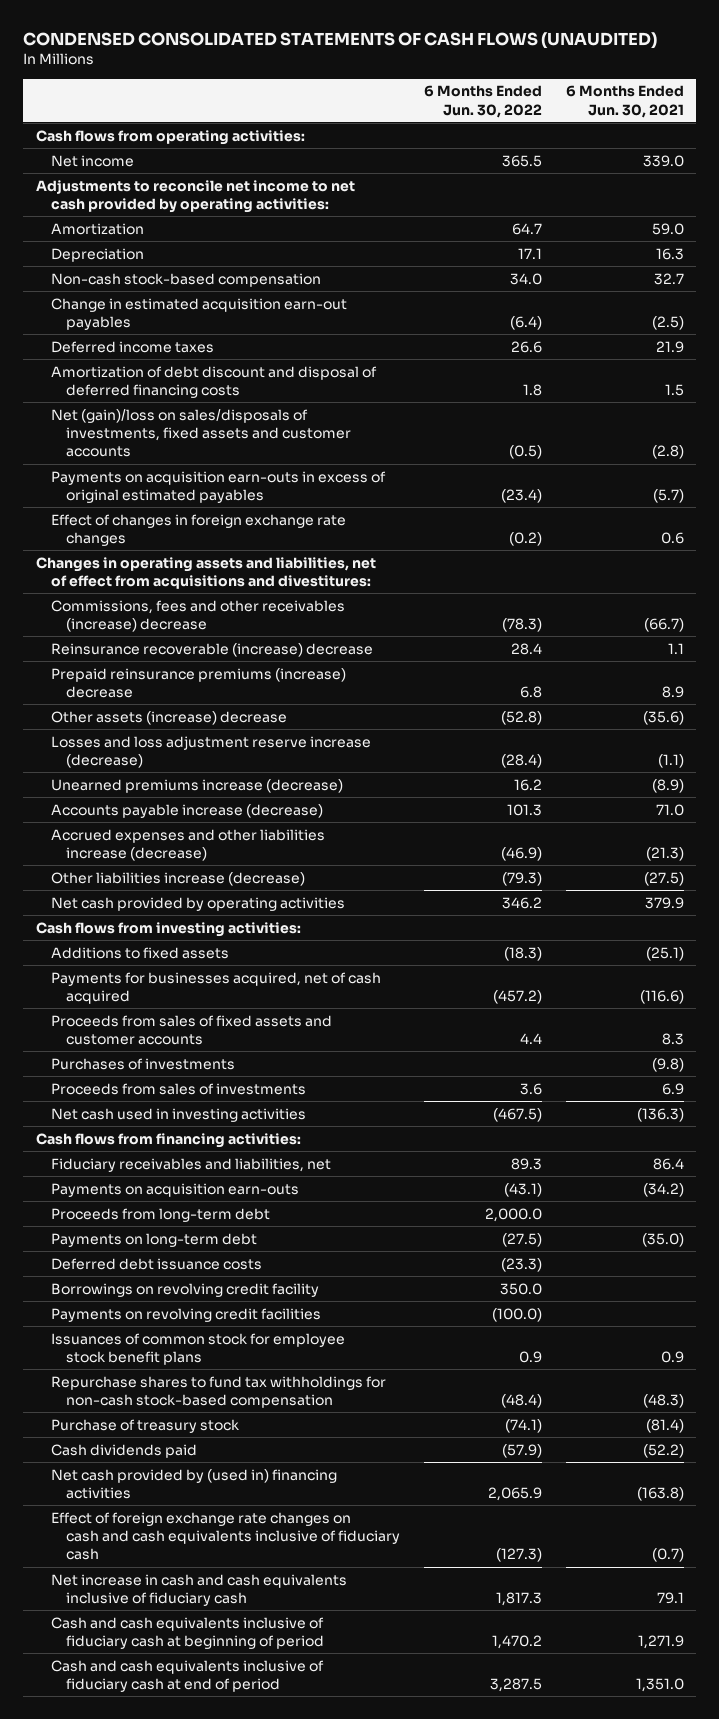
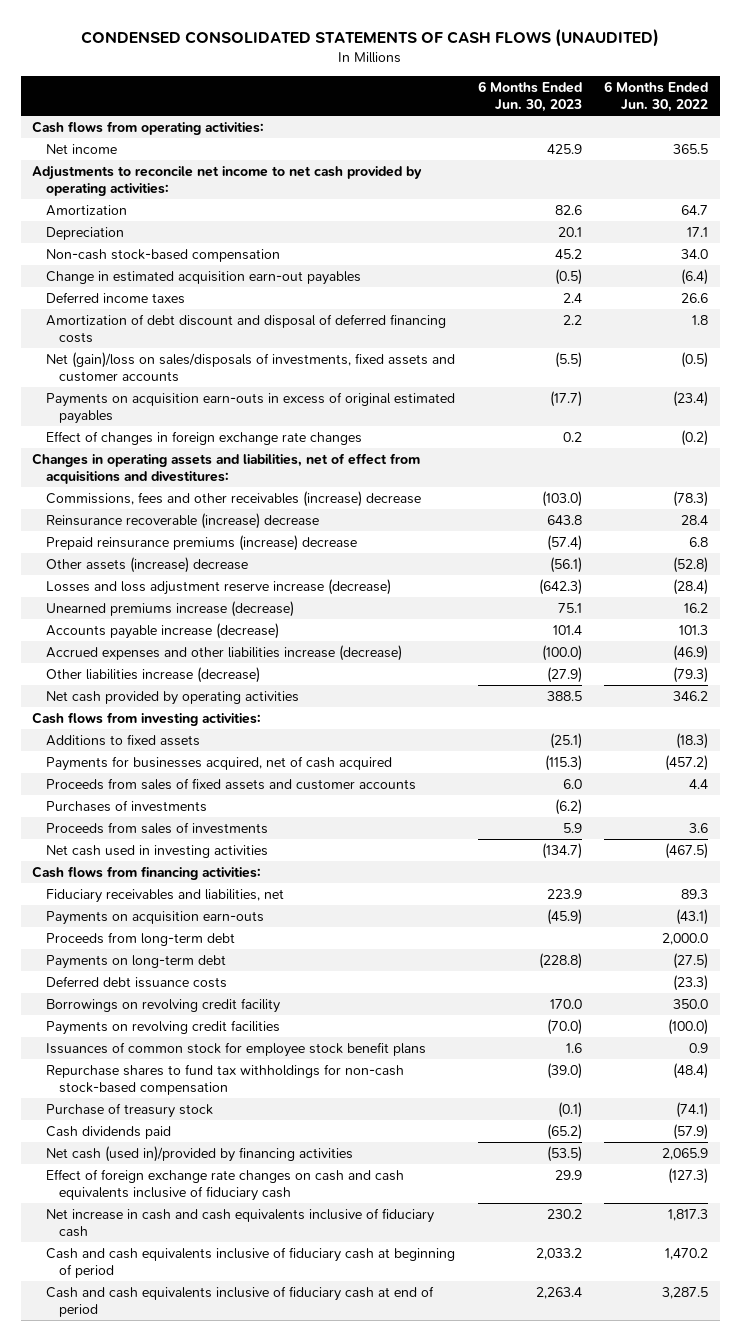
[565,85,684,118] 6 Months Ended Jun. 30, 2021 -> none
none -> [477,80,582,113] 6 Months Ended Jun. 30, 2023
[50,1468,337,1499] Net cash provided by (used in) financing activities -> [45,1145,353,1162] Net cash (used in)/provided by financing activities

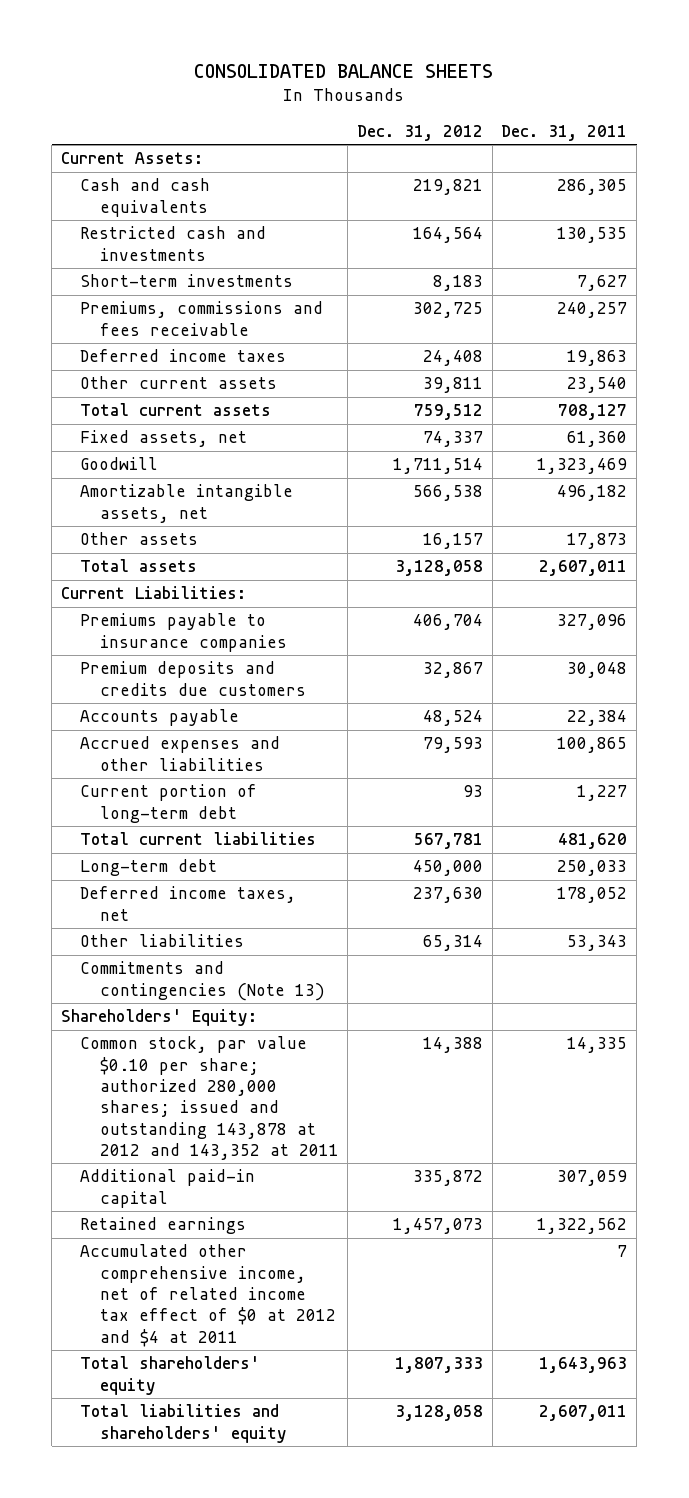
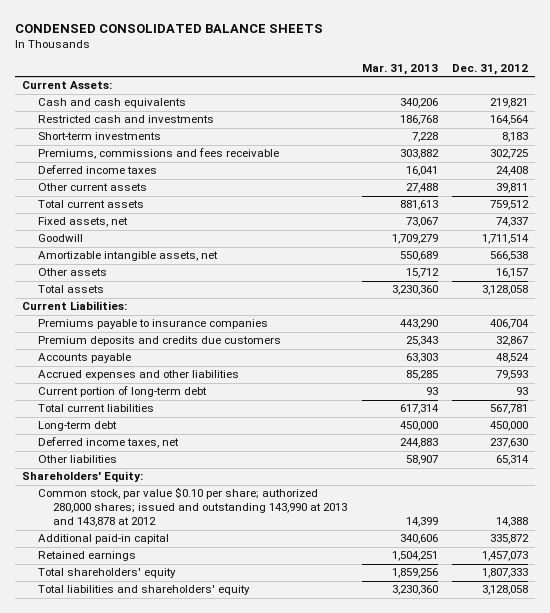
[194,64,494,79] CONSOLIDATED BALANCE SHEETS -> [14,23,323,33] CONDENSED CONSOLIDATED BALANCE SHEETS
[501,124,628,141] Dec. 31, 2011 -> none
none -> [361,63,438,75] Mar. 31, 2013
[80,961,325,1001] Commitments and contingencies (Note 13) -> none
[80,1036,339,1160] Common stock, par value $0.10 per share; authorized 280,000 shares; issued and outstanding 143,878 at 2012 and 143,352 at 2011 -> [37,487,348,528] Common stock, par value $0.10 per share; authorized 280,000 shares; issued and outstanding 143,990 at 2013 and 143,878 at 2012
[80,1244,336,1347] Accumulated other comprehensive income, net of related income tax effect of $0 at 2012 and $4 at 2011 -> none

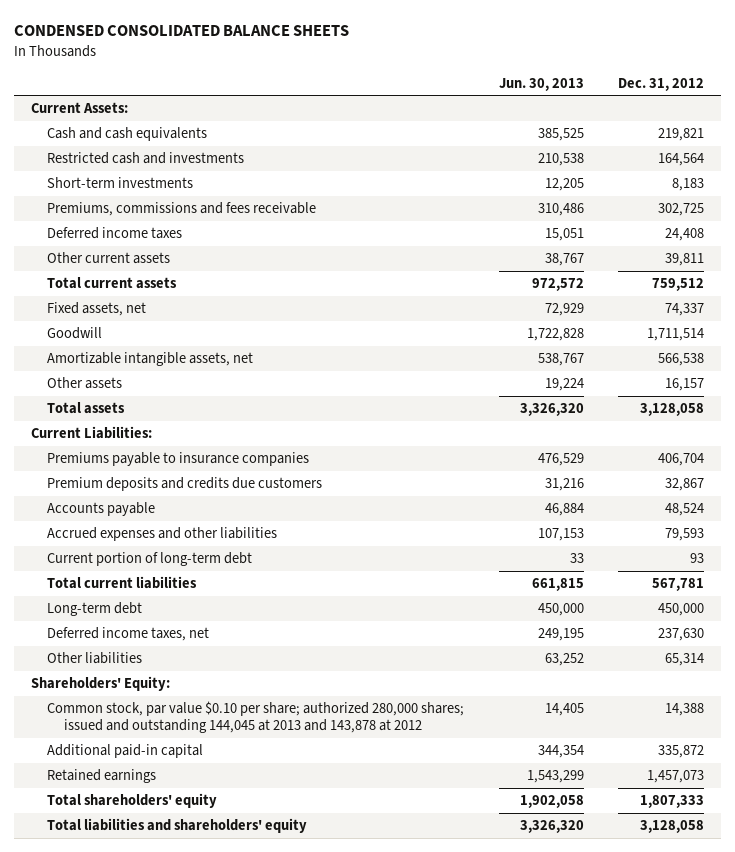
[361,63,438,75] Mar. 31, 2013 -> none
none -> [498,77,584,91] Jun. 30, 2013
[37,487,348,528] Common stock, par value $0.10 per share; authorized 280,000 shares; issued and outstanding 143,990 at 2013 and 143,878 at 2012 -> [47,701,465,734] Common stock, par value $0.10 per share; authorized 280,000 shares; issued and outstanding 144,045 at 2013 and 143,878 at 2012

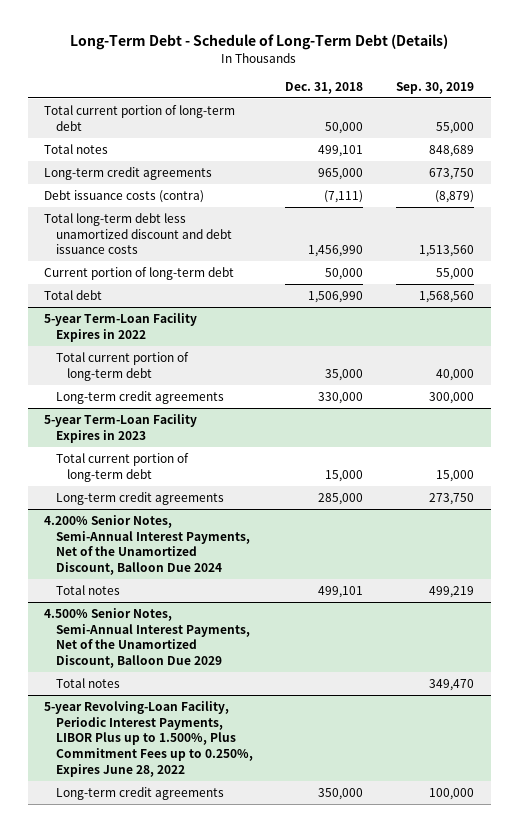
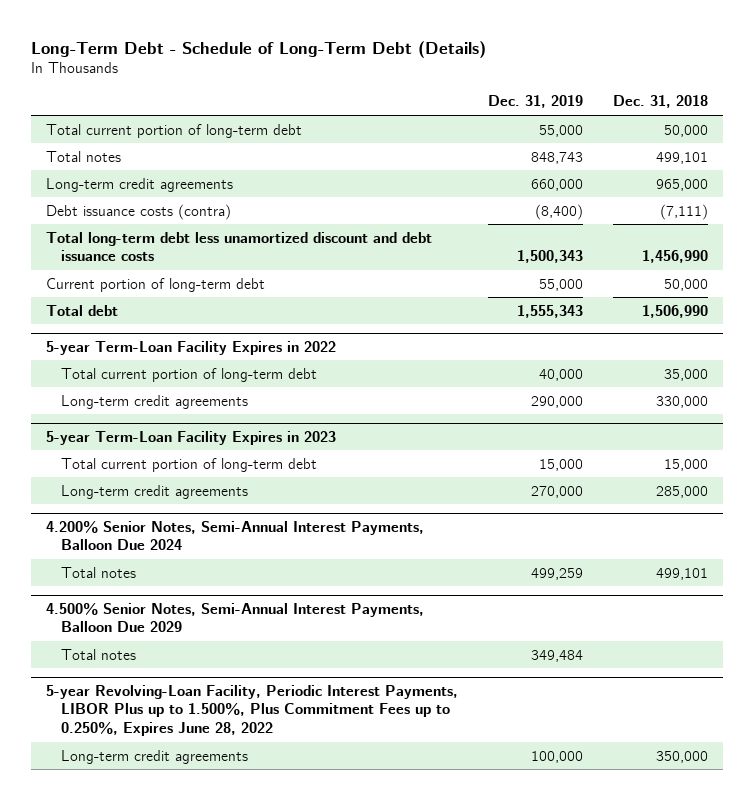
[396,81,475,94] Sep. 30, 2019 -> none
none -> [488,95,584,109] Dec. 31, 2019
[43,514,250,575] 4.200% Senior Notes, Semi-Annual Interest Payments, Net of the Unamortized Discount, Balloon Due 2024 -> [46,520,425,551] 4.200% Senior Notes, Semi-Annual Interest Payments, Balloon Due 2024
[43,607,250,668] 4.500% Senior Notes, Semi-Annual Interest Payments, Net of the Unamortized Discount, Balloon Due 2029 -> [46,602,425,633] 4.500% Senior Notes, Semi-Annual Interest Payments, Balloon Due 2029

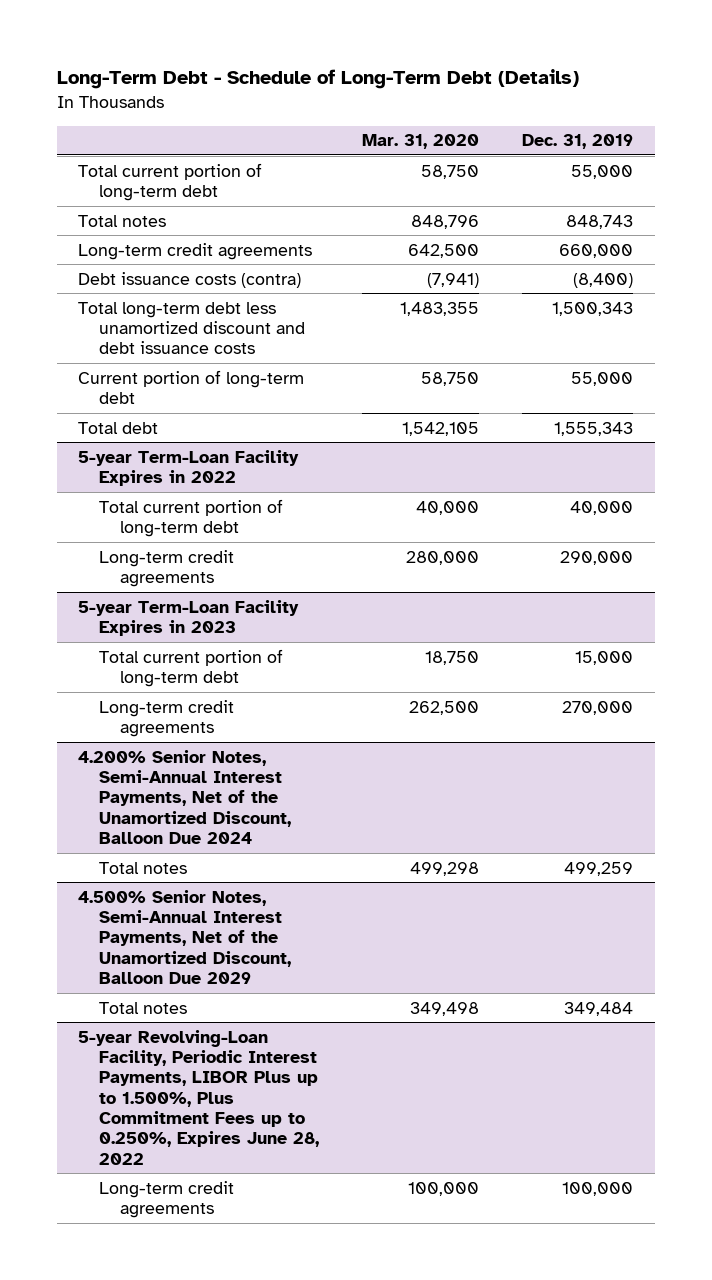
[613,95,709,109] Dec. 31, 2018 -> none
none -> [362,134,480,150] Mar. 31, 2020
[46,520,425,551] 4.200% Senior Notes, Semi-Annual Interest Payments, Balloon Due 2024 -> [78,749,292,845] 4.200% Senior Notes, Semi-Annual Interest Payments, Net of the Unamortized Discount, Balloon Due 2024
[46,602,425,633] 4.500% Senior Notes, Semi-Annual Interest Payments, Balloon Due 2029 -> [78,889,292,985] 4.500% Senior Notes, Semi-Annual Interest Payments, Net of the Unamortized Discount, Balloon Due 2029

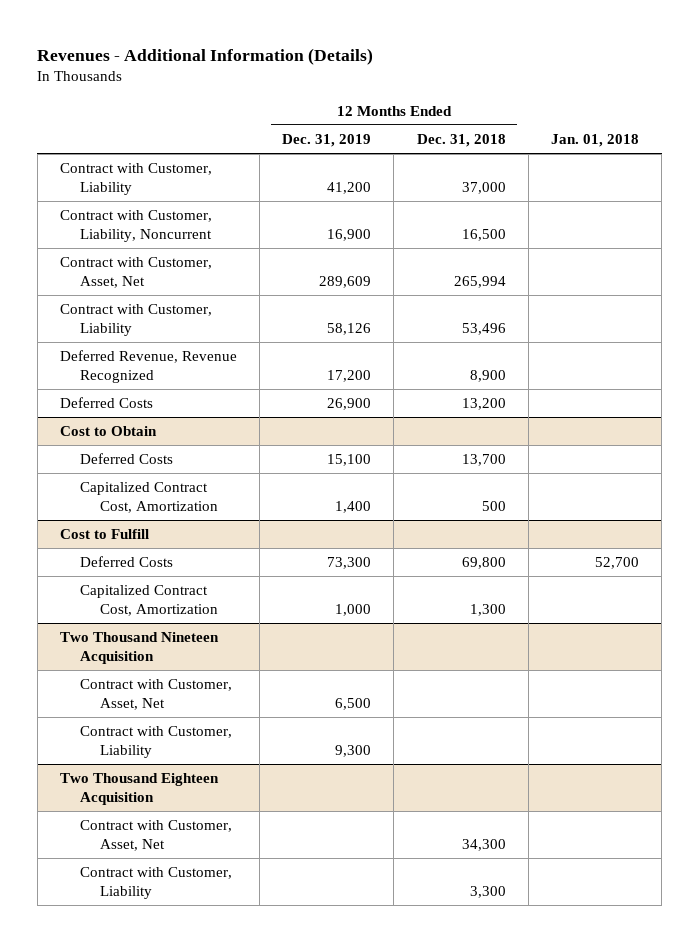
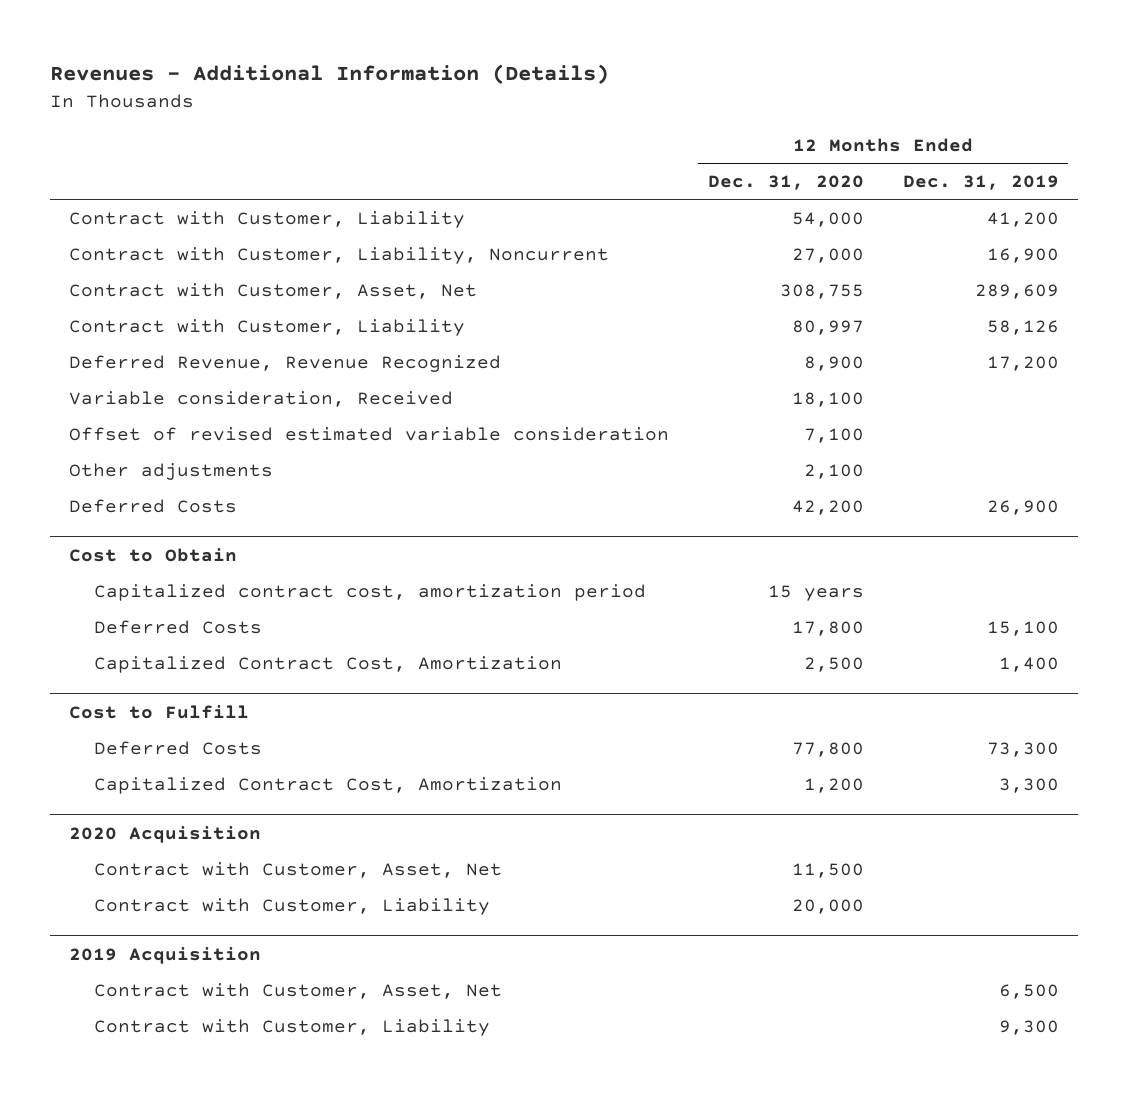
[416,133,506,147] Dec. 31, 2018 -> none
[550,133,639,147] Jan. 01, 2018 -> none
none -> [707,175,864,191] Dec. 31, 2020
none -> [69,390,454,407] Variable consideration, Received
none -> [69,426,670,441] Offset of revised estimated variable consideration
none -> [69,462,274,480] Other adjustments
none -> [93,583,646,601] Capitalized contract cost, amortization period
[60,632,220,664] Two Thousand Nineteen Acquisition -> none
[79,679,232,710] Contract with Customer, Asset, Net -> none
[79,726,232,758] Contract with Customer, Liability -> none
[60,773,220,805] Two Thousand Eighteen Acquisition -> none
[335,603,372,616] 1,000 -> [998,777,1059,793] 3,300
none -> [69,825,262,843] 2020 Acquisition
none -> [69,946,262,964] 2019 Acquisition
none -> [93,982,502,999] Contract with Customer, Asset, Net
none -> [93,1018,490,1036] Contract with Customer, Liability

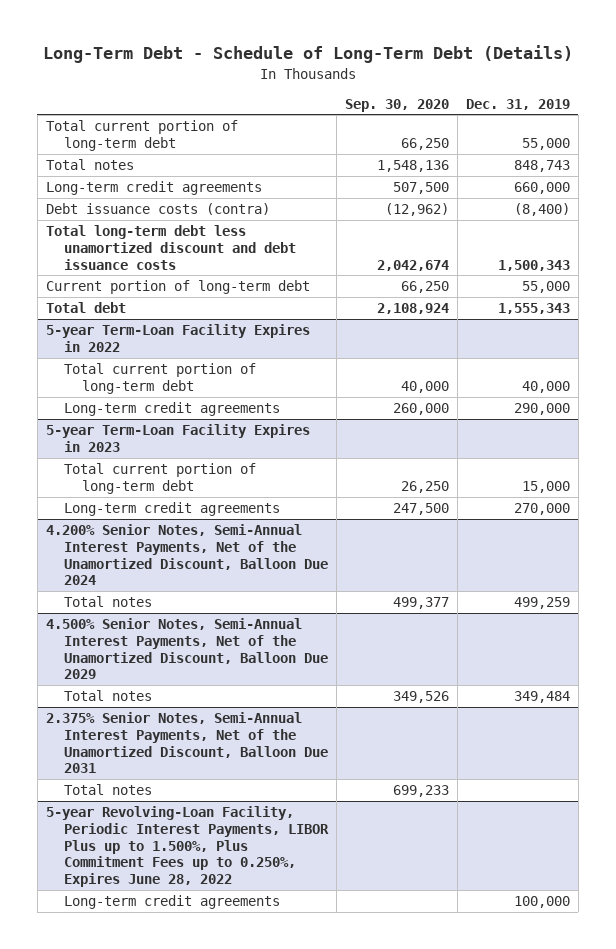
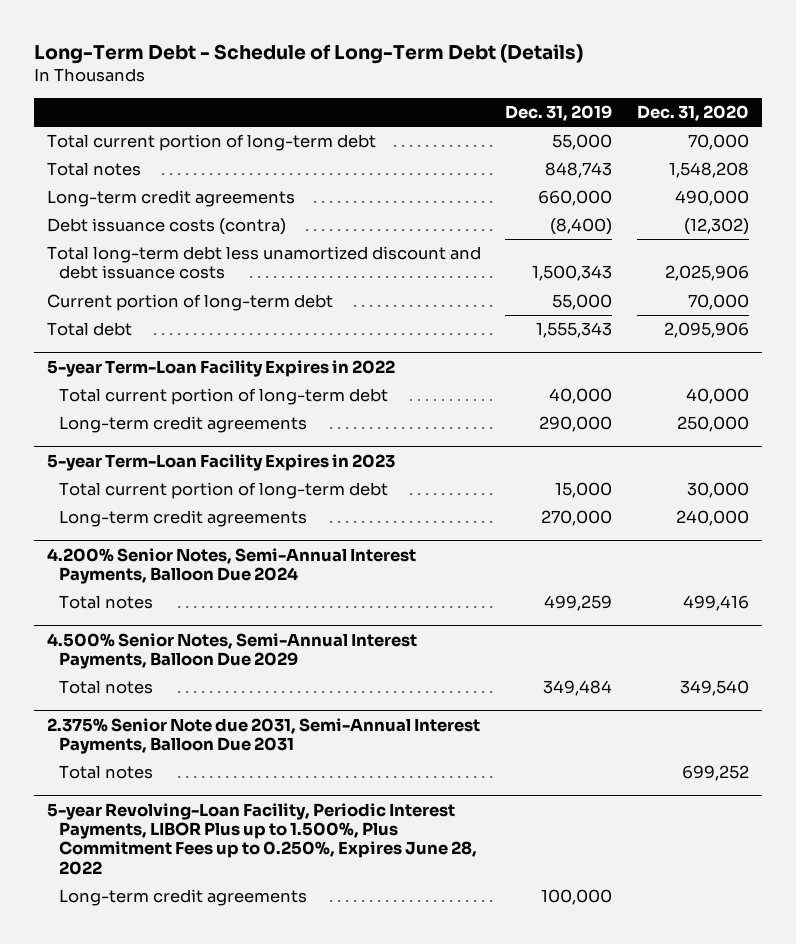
[345,98,450,112] Sep. 30, 2020 -> none
none -> [637,104,750,121] Dec. 31, 2020
[45,524,329,586] 4.200% Senior Notes, Semi-Annual Interest Payments, Net of the Unamortized Discount, Balloon Due 2024 -> [46,547,416,585] 4.200% Senior Notes, Semi-Annual Interest Payments, Balloon Due 2024
[45,618,329,680] 4.500% Senior Notes, Semi-Annual Interest Payments, Net of the Unamortized Discount, Balloon Due 2029 -> [46,632,417,670] 4.500% Senior Notes, Semi-Annual Interest Payments, Balloon Due 2029
[45,712,329,774] 2.375% Senior Notes, Semi-Annual Interest Payments, Net of the Unamortized Discount, Balloon Due 2031 -> [46,717,480,755] 2.375% Senior Note due 2031, Semi-Annual Interest Payments, Balloon Due 2031

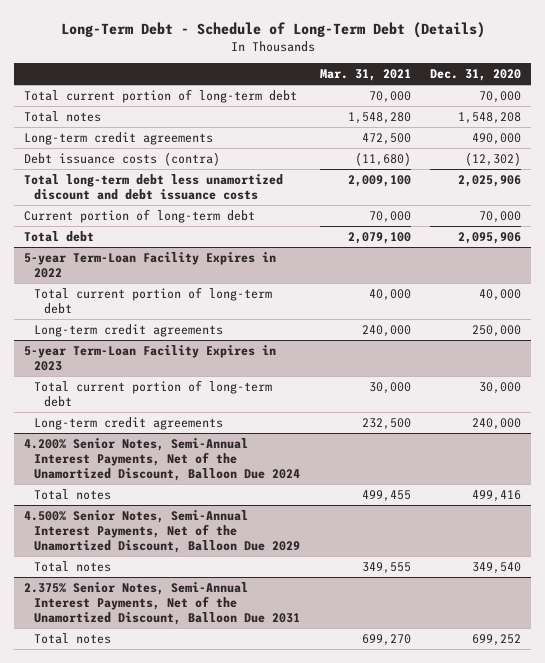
[505,104,613,121] Dec. 31, 2019 -> none
none -> [319,69,411,82] Mar. 31, 2021
[46,547,416,585] 4.200% Senior Notes, Semi-Annual Interest Payments, Balloon Due 2024 -> [23,437,300,481] 4.200% Senior Notes, Semi-Annual Interest Payments, Net of the Unamortized Discount, Balloon Due 2024
[46,632,417,670] 4.500% Senior Notes, Semi-Annual Interest Payments, Balloon Due 2029 -> [23,509,300,553] 4.500% Senior Notes, Semi-Annual Interest Payments, Net of the Unamortized Discount, Balloon Due 2029
[46,717,480,755] 2.375% Senior Note due 2031, Semi-Annual Interest Payments, Balloon Due 2031 -> [23,581,300,625] 2.375% Senior Notes, Semi-Annual Interest Payments, Net of the Unamortized Discount, Balloon Due 2031
[46,802,477,875] 5-year Revolving-Loan Facility, Periodic Interest Payments, LIBOR Plus up to 1.500%, Plus Commitment Fees up to 0.250%, Expires June 28, 2022 -> none
[58,889,307,907] Long-term credit agreements -> none

